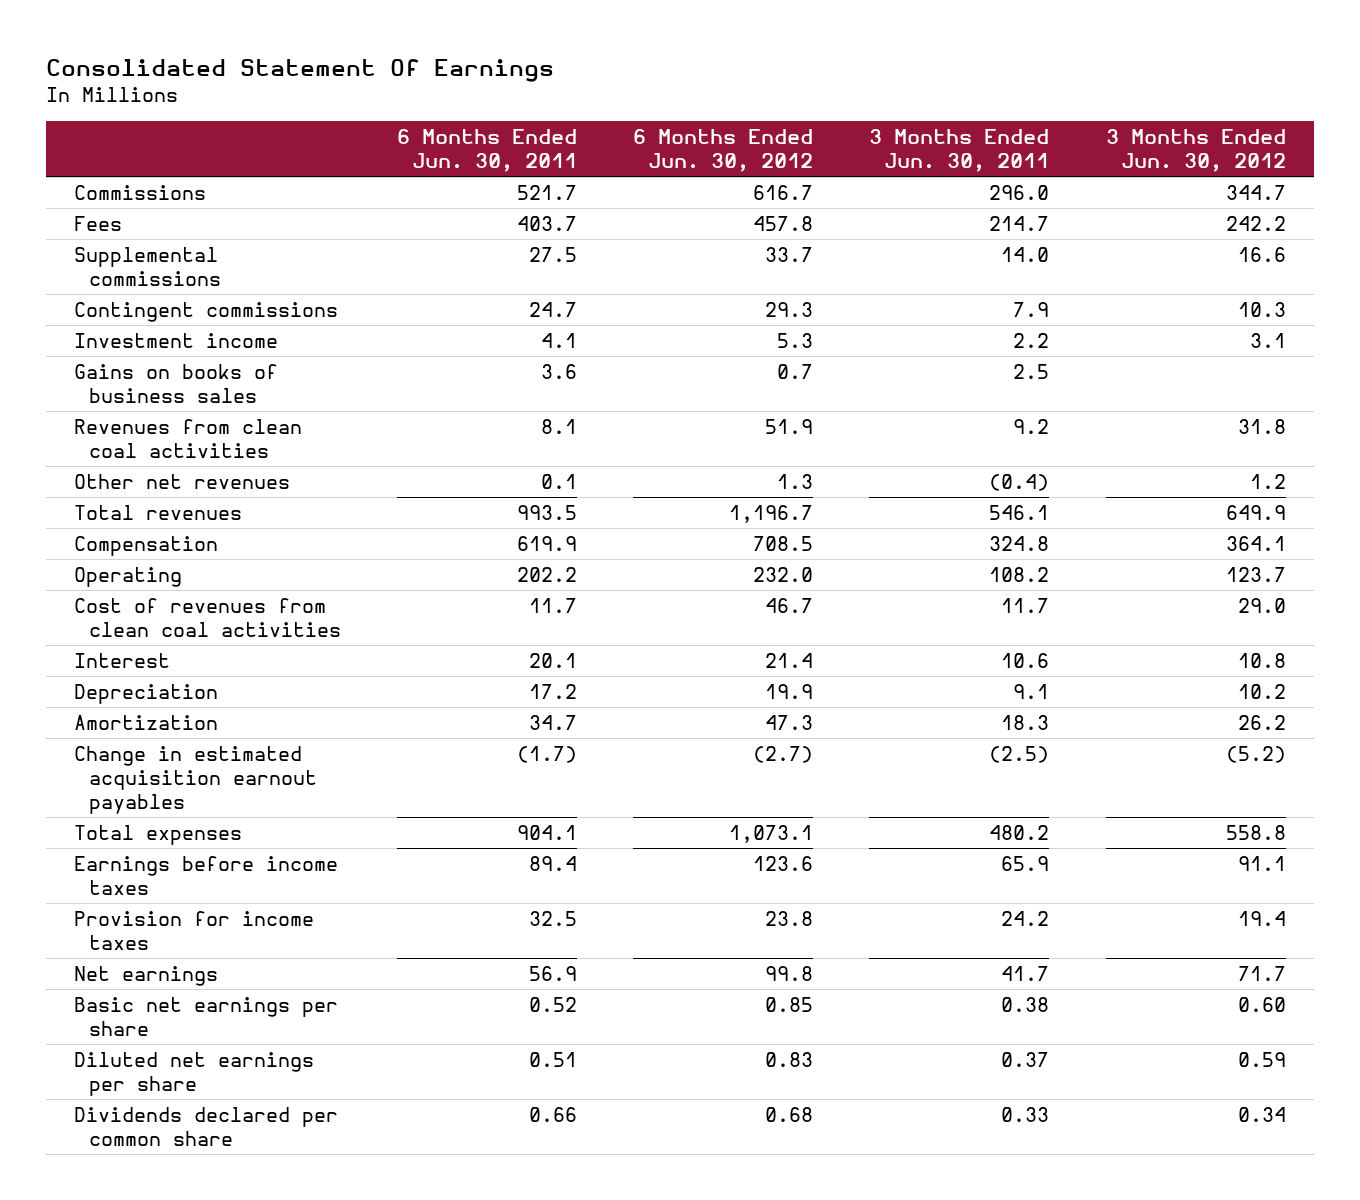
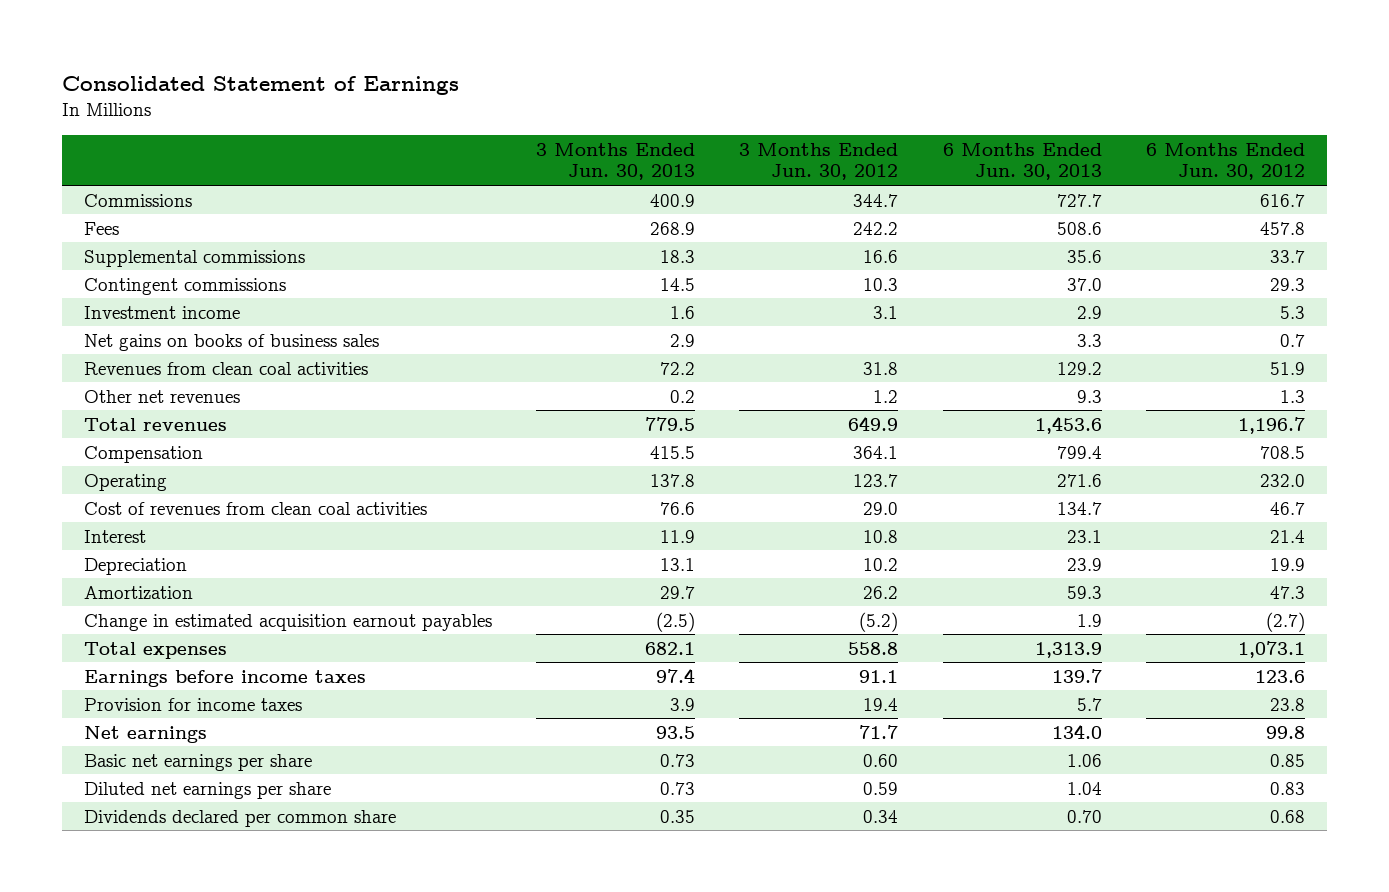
[46,59,555,83] Consolidated Statement Of Earnings -> [61,75,459,95] Consolidated Statement of Earnings
[397,129,578,173] 6 Months Ended Jun. 30, 2011 -> none
[869,129,1050,173] 3 Months Ended Jun. 30, 2011 -> none
none -> [536,142,696,181] 3 Months Ended Jun. 30, 2013
none -> [942,142,1102,181] 6 Months Ended Jun. 30, 2013
[74,363,279,403] Gains on books of business sales -> [83,333,379,351] Net gains on books of business sales

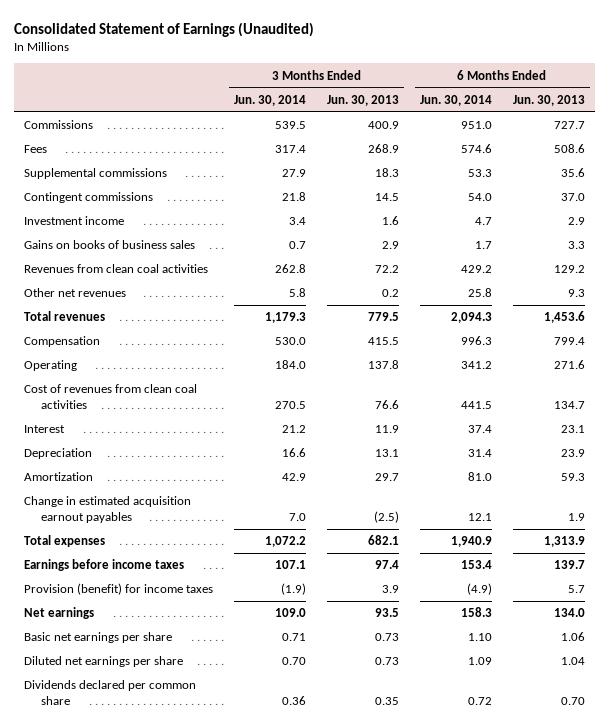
[61,75,459,95] Consolidated Statement of Earnings -> [13,21,314,37] Consolidated Statement of Earnings (Unaudited)
[739,142,899,181] 3 Months Ended Jun. 30, 2012 -> none
[1145,142,1305,181] 6 Months Ended Jun. 30, 2012 -> none
none -> [234,94,307,106] Jun. 30, 2014
none -> [419,94,492,106] Jun. 30, 2014
[83,333,379,351] Net gains on books of business sales -> [24,240,196,250] Gains on books of business sales
[83,697,302,711] Provision for income taxes -> [24,583,214,596] Provision (benefit) for income taxes

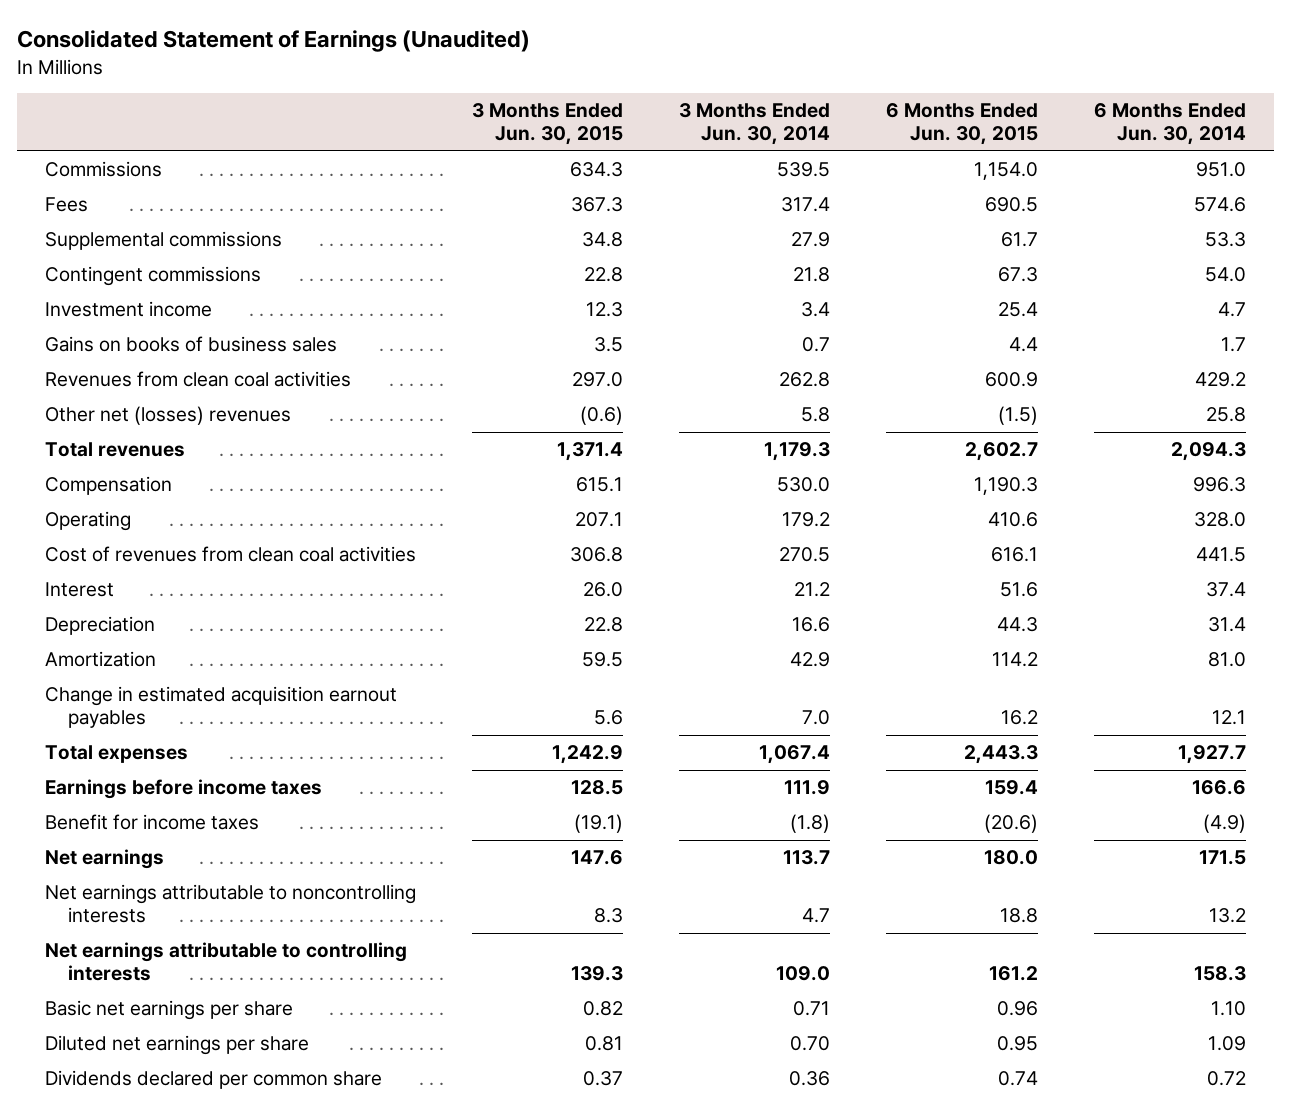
[327,94,400,106] Jun. 30, 2013 -> none
[512,94,585,106] Jun. 30, 2013 -> none
none -> [472,103,624,146] 3 Months Ended Jun. 30, 2015
none -> [886,103,1039,146] 6 Months Ended Jun. 30, 2015
[24,288,127,298] Other net revenues -> [44,406,291,426] Other net (losses) revenues
[275,360,307,370] 184.0 -> [782,512,831,528] 179.2
[460,361,492,370] 341.2 -> [1194,512,1247,528] 328.0
[265,536,307,548] 1,072.2 -> [759,745,831,765] 1,067.4
[450,536,492,548] 1,940.9 -> [1178,745,1247,765] 1,927.7
[275,560,307,570] 107.1 -> [784,780,831,796] 111.9
[460,560,492,570] 153.4 -> [1192,780,1247,796] 166.6
[24,583,214,596] Provision (benefit) for income taxes -> [44,814,259,831] Benefit for income taxes
[281,583,307,596] (1.9) -> [790,814,831,834] (1.8)
[275,608,307,618] 109.0 -> [783,850,831,866] 113.7
[460,607,492,618] 158.3 -> [1199,850,1247,866] 171.5
none -> [44,884,416,924] Net earnings attributable to noncontrolling interests
none -> [44,942,407,982] Net earnings attributable to controlling interests

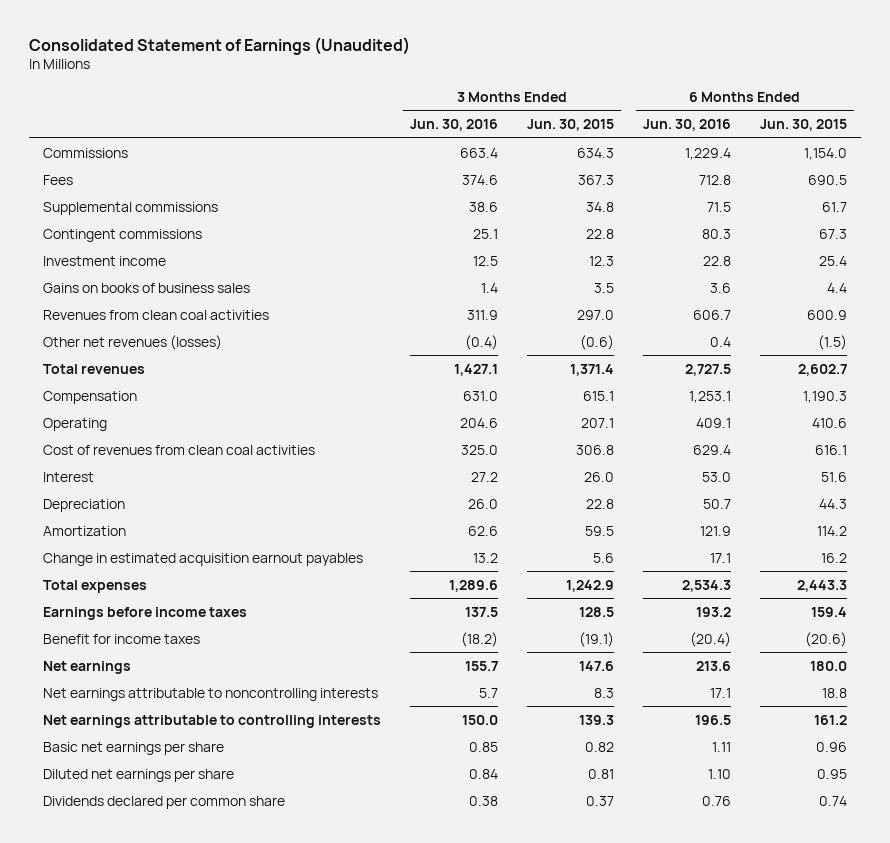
[679,103,831,146] 3 Months Ended Jun. 30, 2014 -> none
[1094,103,1247,146] 6 Months Ended Jun. 30, 2014 -> none
none -> [410,119,499,132] Jun. 30, 2016
none -> [642,119,731,132] Jun. 30, 2016
[44,406,291,426] Other net (losses) revenues -> [43,334,223,350] Other net revenues (losses)

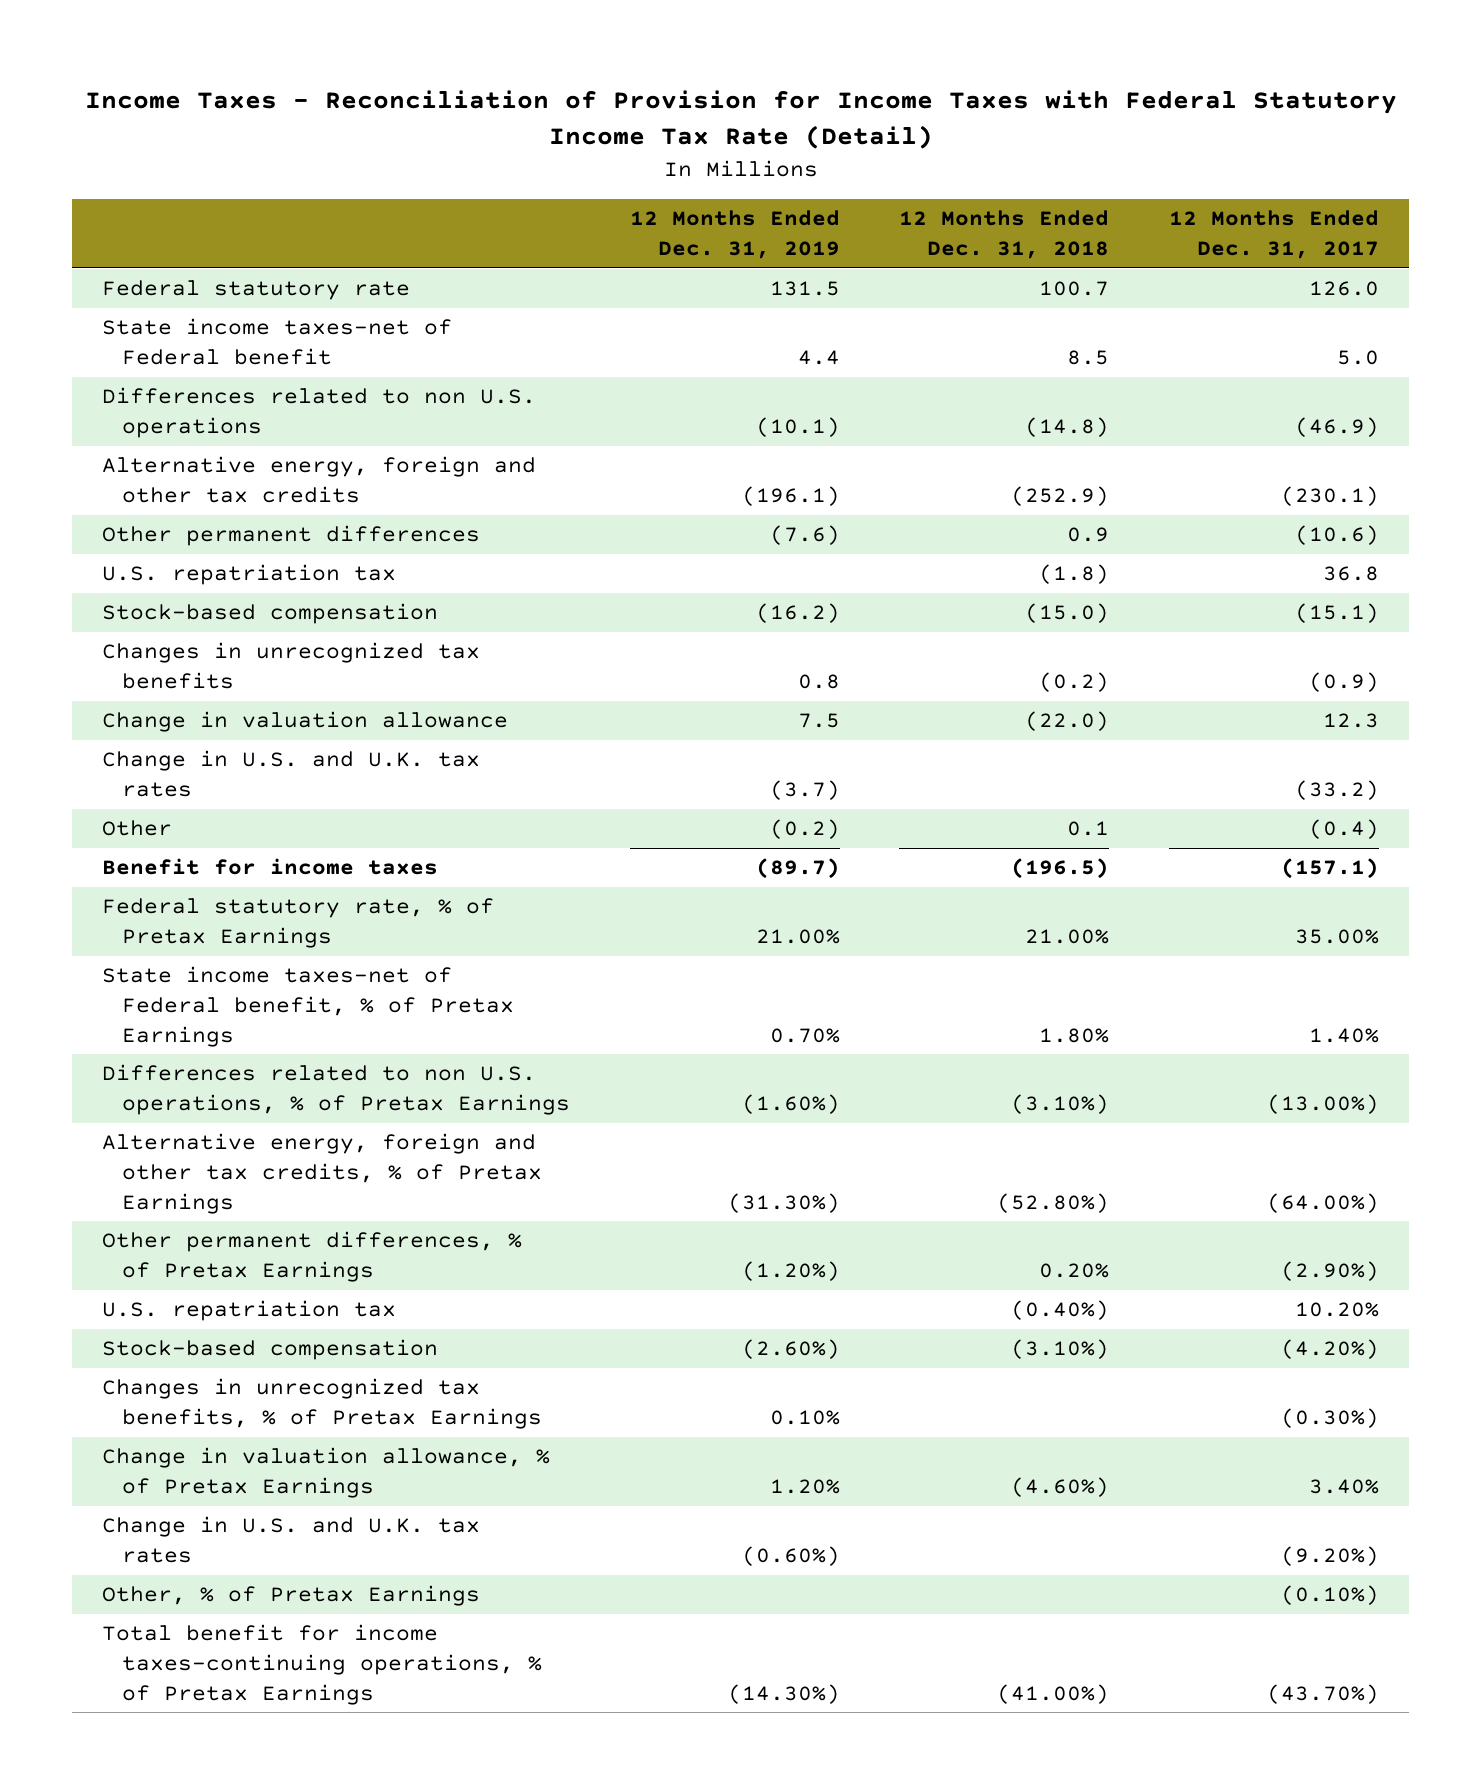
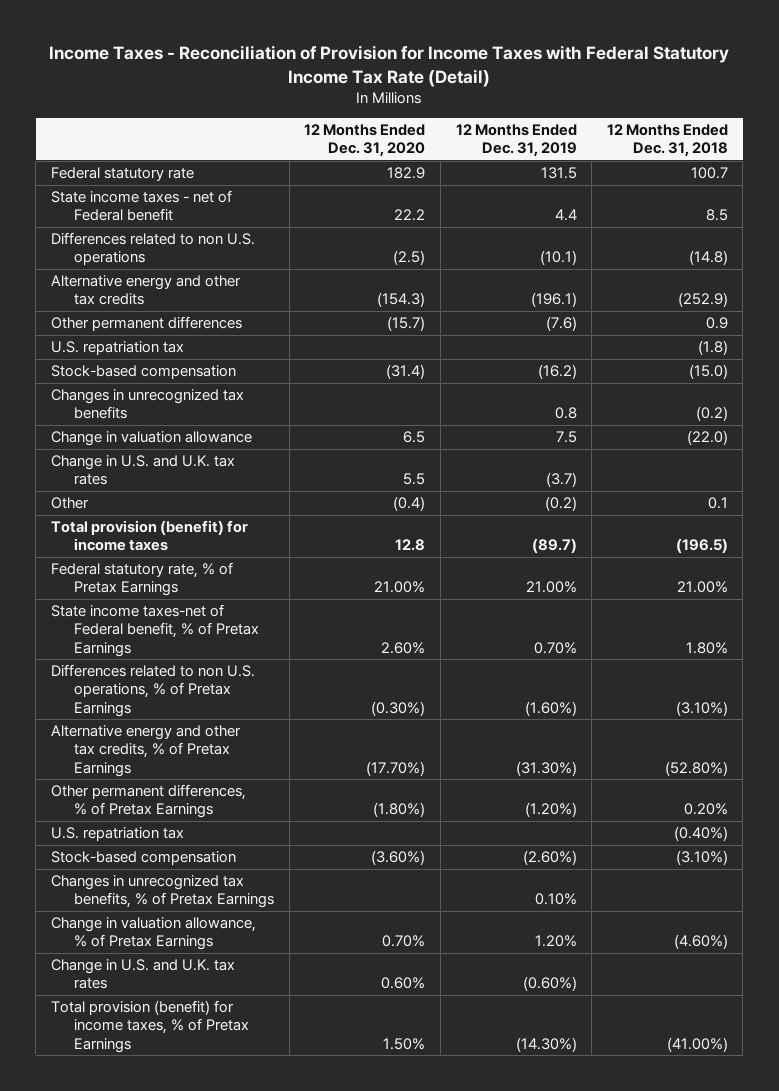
[1169,210,1380,259] 12 Months Ended Dec. 31, 2017 -> none
none -> [304,124,426,158] 12 Months Ended Dec. 31, 2020
[102,318,453,366] State income taxes-net of Federal benefit -> [50,190,232,222] State income taxes - net of Federal benefit
[102,456,537,504] Alternative energy, foreign and other tax credits -> [50,275,241,306] Alternative energy and other tax credits
[102,858,439,876] Benefit for income taxes -> [50,520,248,552] Total provision (benefit) for income taxes
[102,1133,542,1214] Alternative energy, foreign and other tax credits, % of Pretax Earnings -> [50,725,241,777] Alternative energy and other tax credits, % of Pretax Earnings
[102,1585,481,1607] Other, % of Pretax Earnings -> none
[102,1624,542,1705] Total benefit for income taxes-continuing operations, % of Pretax Earnings -> [50,1000,250,1053] Total provision (benefit) for income taxes, % of Pretax Earnings

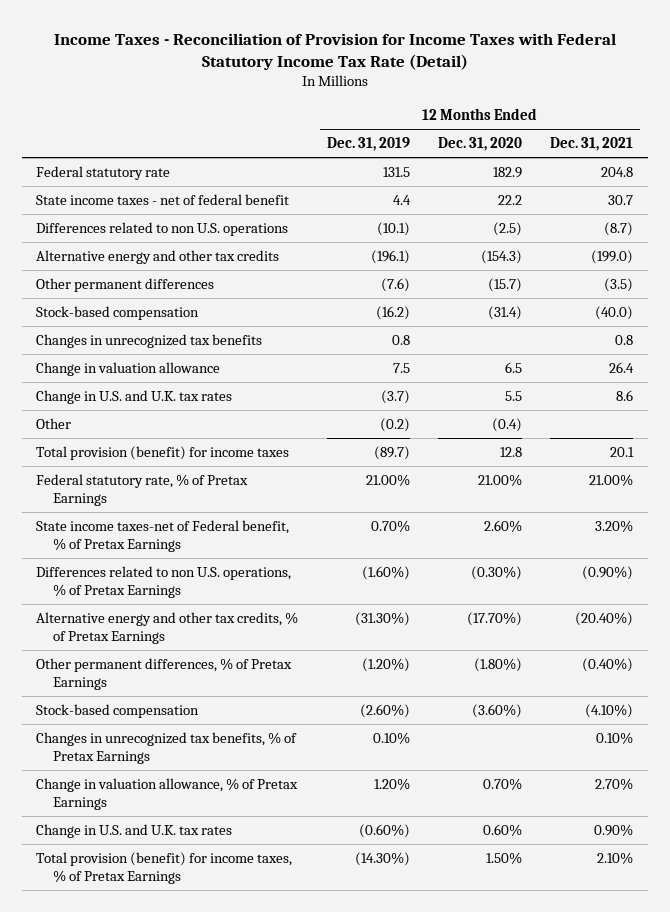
[606,124,728,158] 12 Months Ended Dec. 31, 2018 -> none
none -> [550,137,634,152] Dec. 31, 2021
[50,190,232,222] State income taxes - net of Federal benefit -> [36,194,290,206] State income taxes - net of federal benefit
[50,341,184,356] U.S. repatriation tax -> none
[50,827,184,842] U.S. repatriation tax -> none

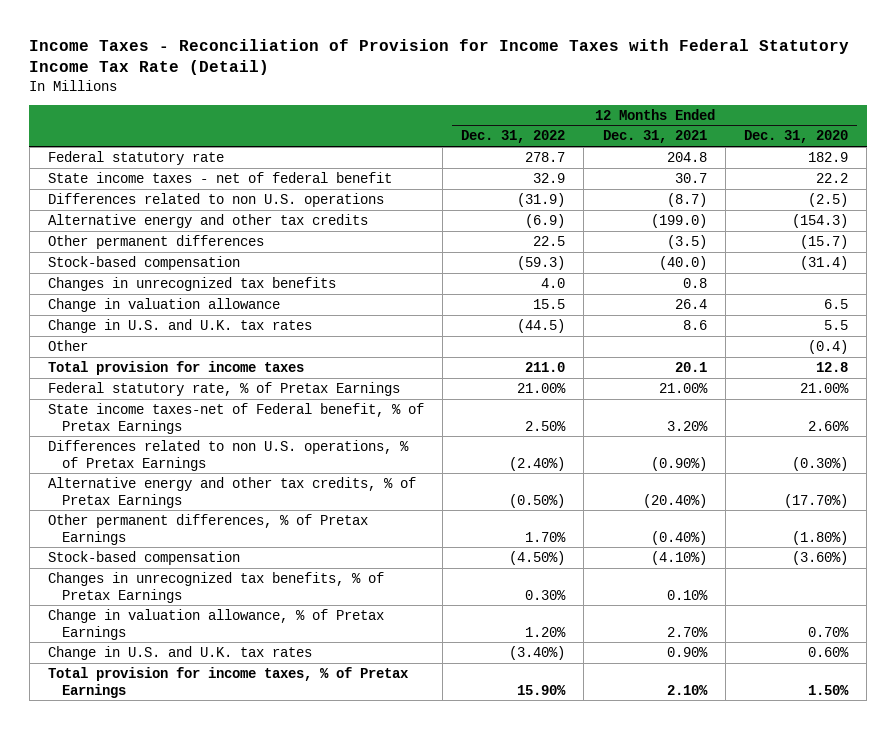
[326,137,410,152] Dec. 31, 2019 -> none
none -> [461,130,566,144] Dec. 31, 2022
[36,446,290,461] Total provision (benefit) for income taxes -> [48,360,305,375] Total provision for income taxes
[36,852,293,884] Total provision (benefit) for income taxes, % of Pretax Earnings -> [48,666,410,698] Total provision for income taxes, % of Pretax Earnings

